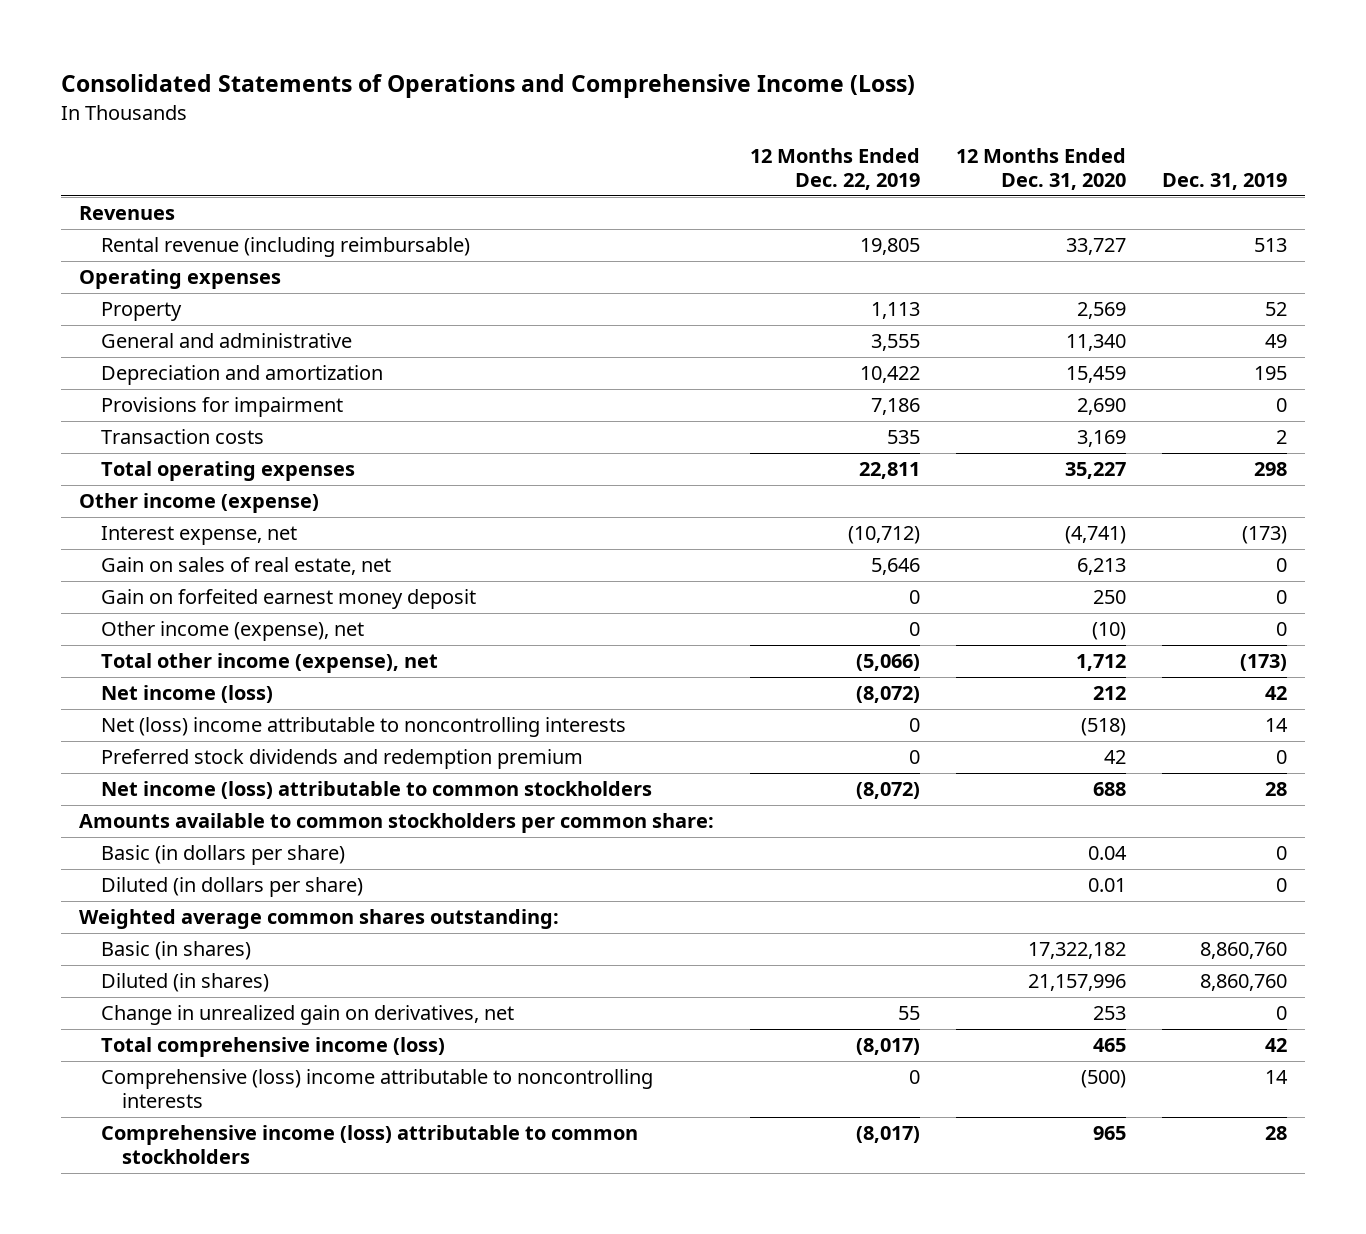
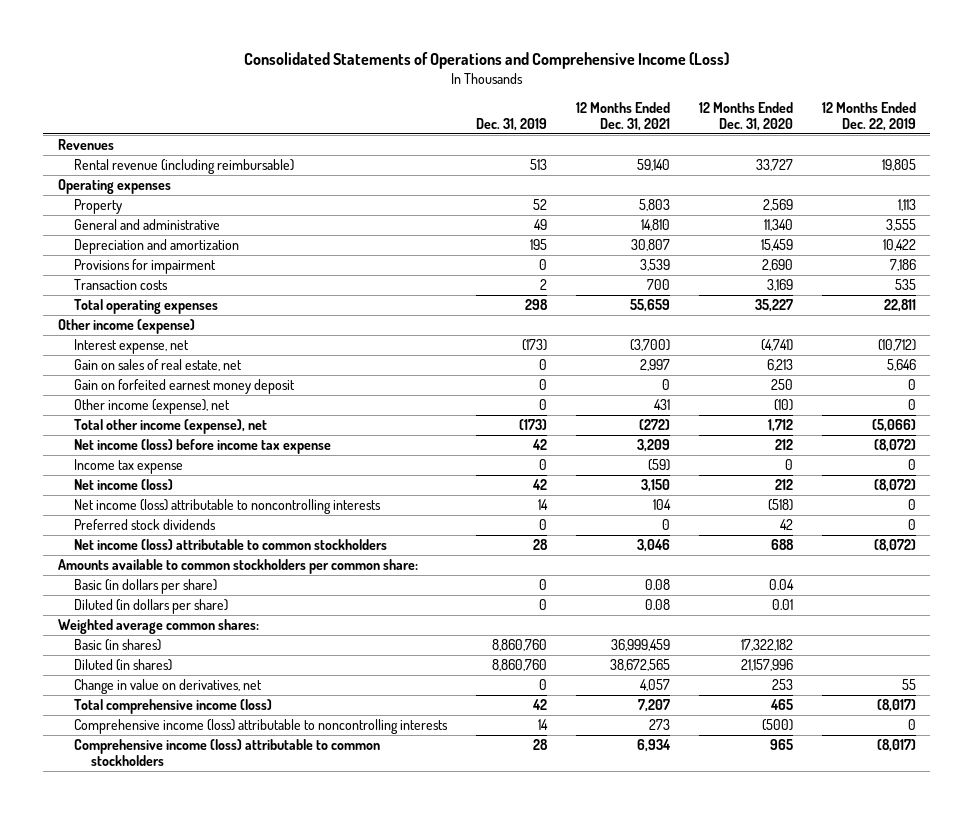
none -> [576,101,671,131] 12 Months Ended Dec. 31, 2021
none -> [74,439,332,455] Net income (loss) before income tax expense
none -> [74,459,184,475] Income tax expense
[100,717,626,738] Net (loss) income attributable to noncontrolling interests -> [74,499,382,515] Net income (loss) attributable to noncontrolling interests
[100,749,583,770] Preferred stock dividends and redemption premium -> [74,519,217,531] Preferred stock dividends
[79,909,560,930] Weighted average common shares outstanding: -> [57,619,259,635] Weighted average common shares:
[100,1005,514,1026] Change in unrealized gain on derivatives, net -> [74,679,263,695] Change in value on derivatives, net
[100,1069,653,1109] Comprehensive (loss) income attributable to noncontrolling interests -> [74,719,449,735] Comprehensive income (loss) attributable to noncontrolling interests

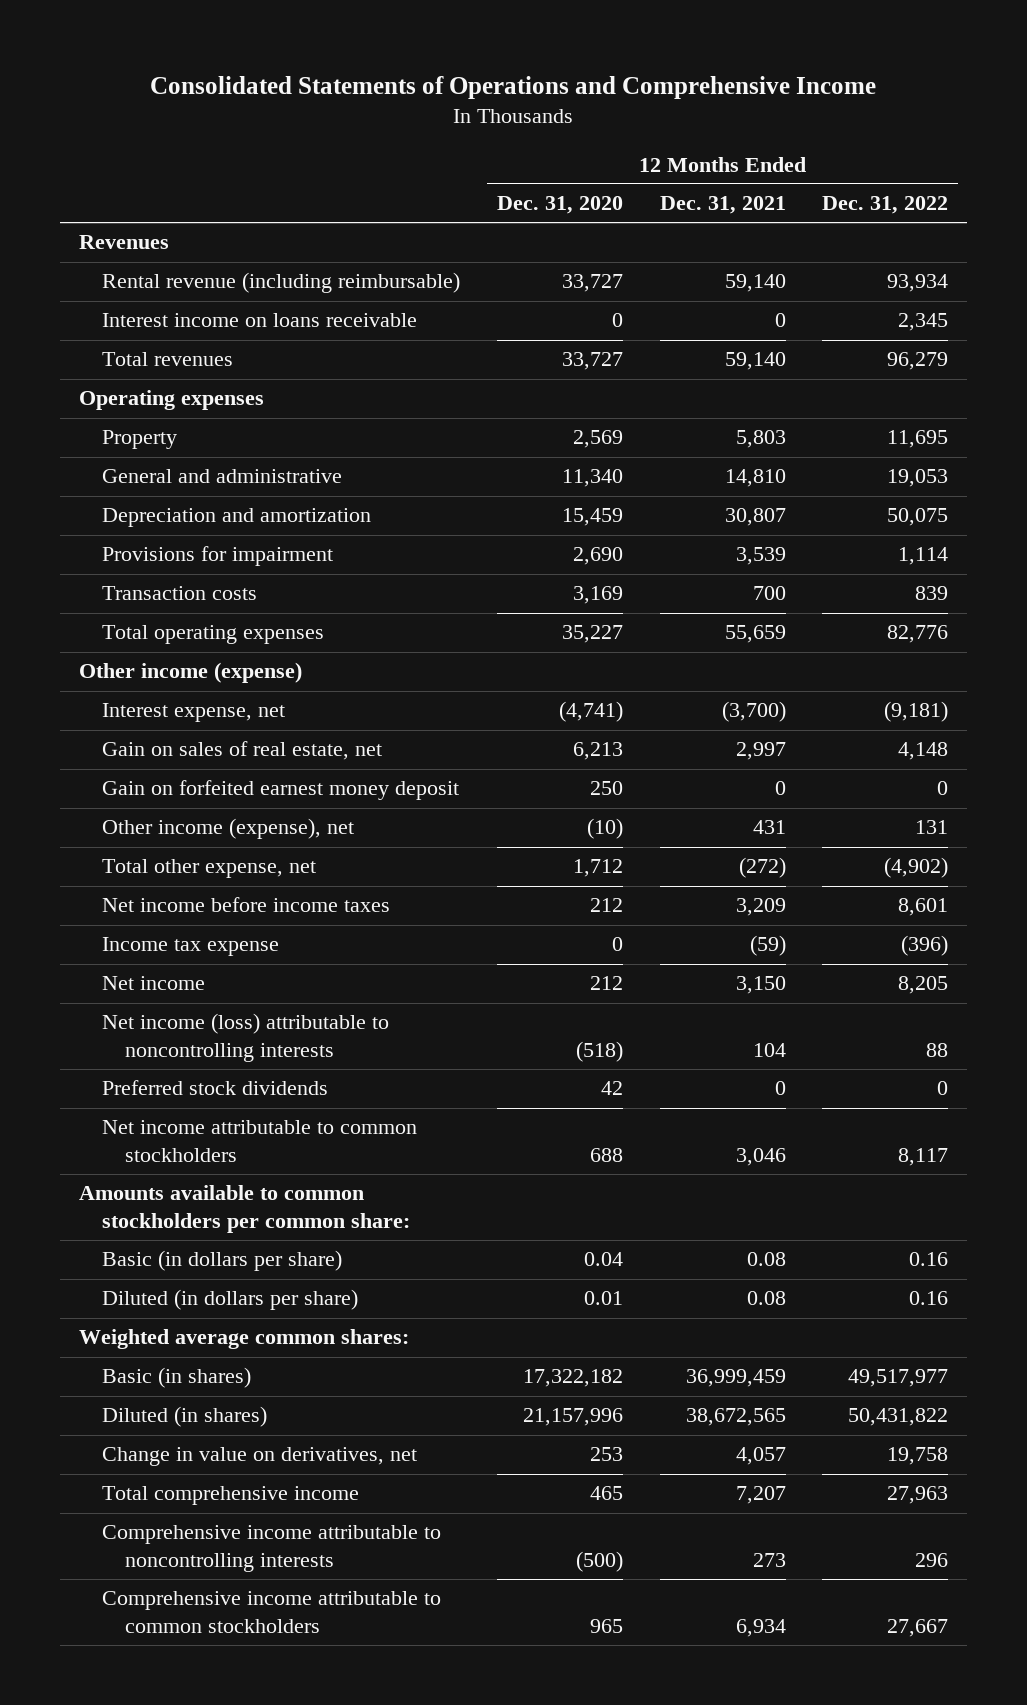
[243,51,729,69] Consolidated Statements of Operations and Comprehensive Income (Loss) -> [150,75,877,99] Consolidated Statements of Operations and Comprehensive Income
[476,117,548,131] Dec. 31, 2019 -> none
[821,101,916,131] 12 Months Ended Dec. 22, 2019 -> none
none -> [822,196,949,215] Dec. 31, 2022
none -> [101,313,417,328] Interest income on loans receivable
none -> [101,352,233,367] Total revenues
[74,419,268,435] Total other income (expense), net -> [101,859,316,879] Total other expense, net
[74,439,332,455] Net income (loss) before income tax expense -> [101,897,390,913] Net income before income taxes
[74,479,174,491] Net income (loss) -> [101,976,205,991] Net income
[74,539,388,551] Net income (loss) attributable to common stockholders -> [101,1120,417,1162] Net income attributable to common stockholders
[74,699,273,715] Total comprehensive income (loss) -> [101,1486,359,1506] Total comprehensive income
[74,719,449,735] Comprehensive income (loss) attributable to noncontrolling interests -> [101,1525,441,1572] Comprehensive income attributable to noncontrolling interests
[74,739,381,767] Comprehensive income (loss) attributable to common stockholders -> [101,1591,441,1633] Comprehensive income attributable to common stockholders

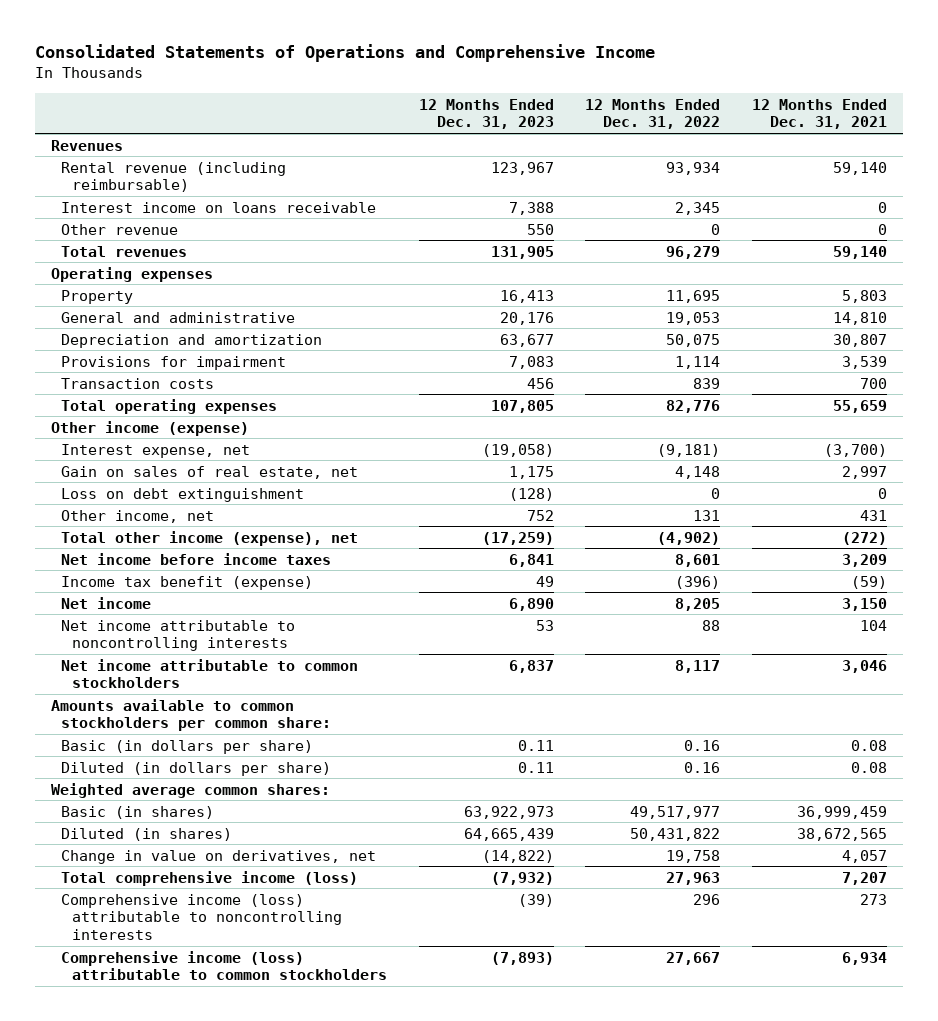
[496,196,623,215] Dec. 31, 2020 -> none
none -> [418,98,554,130] 12 Months Ended Dec. 31, 2023
none -> [61,223,179,235] Other revenue
[101,780,459,801] Gain on forfeited earnest money deposit -> none
none -> [61,487,305,502] Loss on debt extinguishment
[101,818,354,840] Other income (expense), net -> [61,509,215,523] Other income, net
[101,859,316,879] Total other expense, net -> [61,530,359,546] Total other income (expense), net
[101,937,279,957] Income tax expense -> [61,575,314,590] Income tax benefit (expense)
[101,1080,328,1096] Preferred stock dividends -> none
[101,1013,389,1062] Net income (loss) attributable to noncontrolling interests -> [61,619,296,652] Net income attributable to noncontrolling interests
[101,1486,359,1506] Total comprehensive income -> [61,870,359,886] Total comprehensive income (loss)
[101,1525,441,1572] Comprehensive income attributable to noncontrolling interests -> [61,893,343,940] Comprehensive income (loss) attributable to noncontrolling interests
[101,1591,441,1633] Comprehensive income attributable to common stockholders -> [61,950,388,981] Comprehensive income (loss) attributable to common stockholders

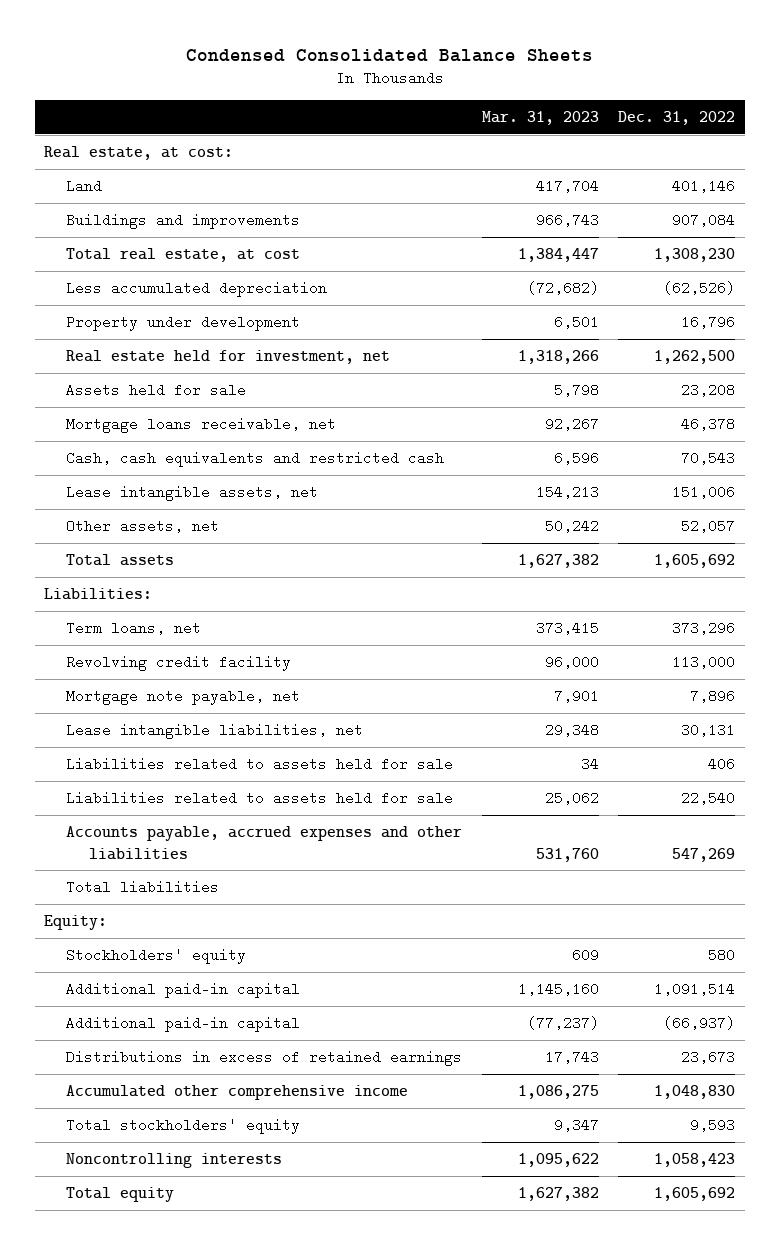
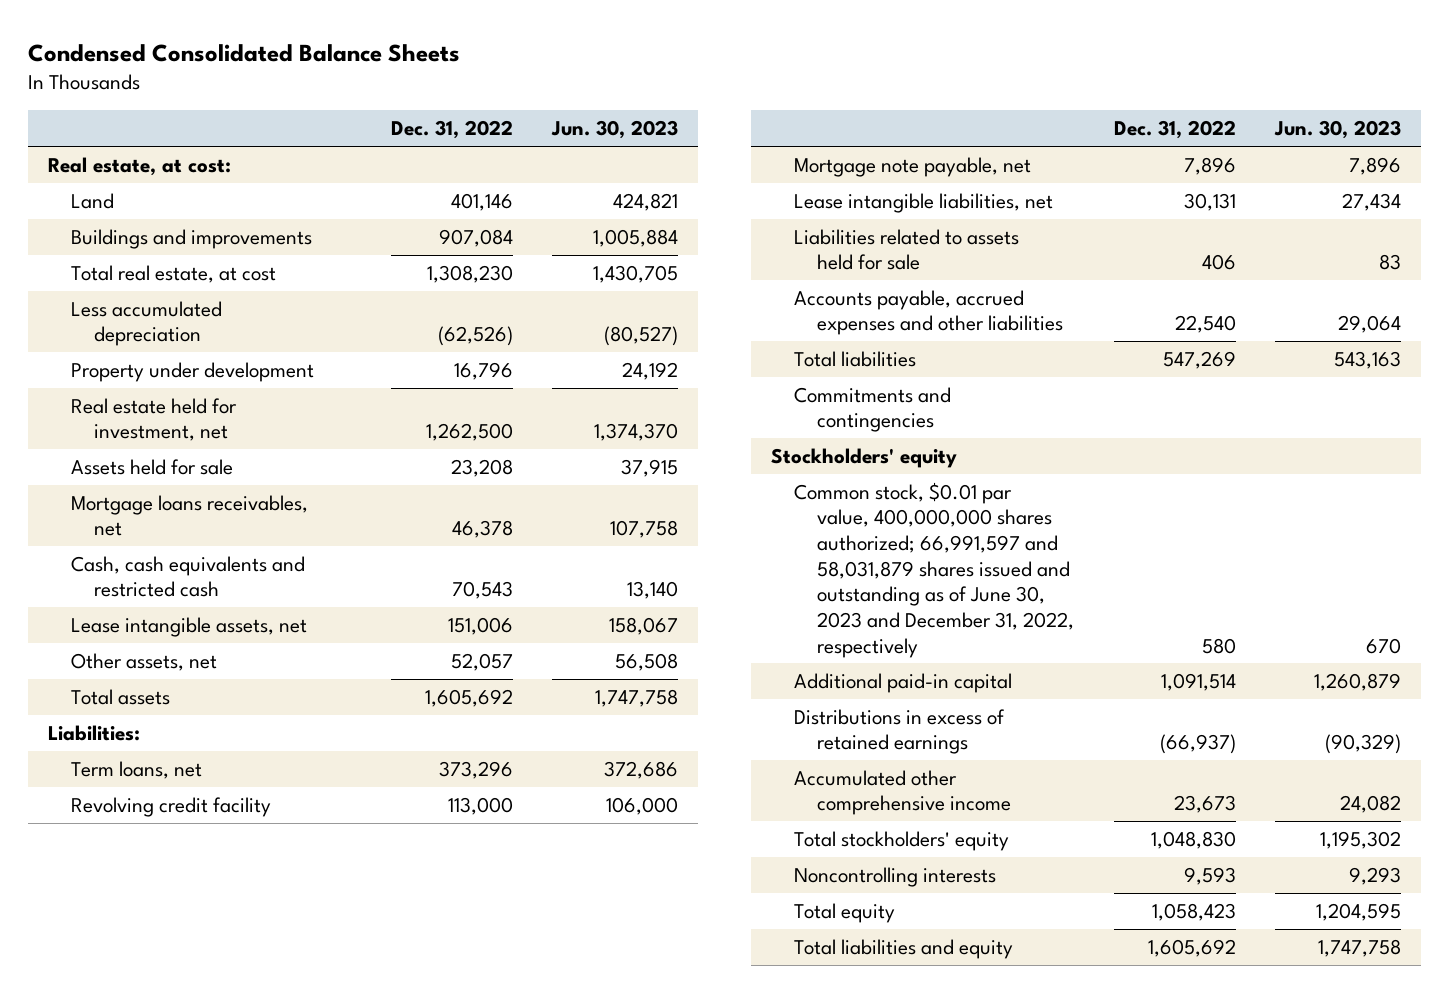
[481,110,599,125] Mar. 31, 2023 -> none
none -> [551,120,679,140] Jun. 30, 2023
[66,416,337,433] Mortgage loans receivable, net -> [70,494,308,537] Mortgage loans receivables, net
[66,790,454,805] Liabilities related to assets held for sale -> [793,289,1063,336] Accounts payable, accrued expenses and other liabilities
[66,825,463,860] Accounts payable, accrued expenses and other liabilities -> [793,350,916,367] Total liabilities
[66,879,220,894] Total liabilities -> [793,386,951,433] Commitments and contingencies
[44,914,108,930] Equity: -> [770,447,957,468] Stockholders' equity
[66,947,247,964] Stockholders' equity -> [793,481,1074,658] Common stock, $0.01 par value, 400,000,000 shares authorized; 66,991,597 and 58,031,879 shares issued and outstanding as of June 30, 2023 and December 31, 2022, respectively
[66,1015,301,1032] Additional paid-in capital -> [793,708,1005,755] Distributions in excess of retained earnings
[66,1049,463,1066] Distributions in excess of retained earnings -> [793,769,1011,816] Accumulated other comprehensive income
[66,1084,409,1100] Accumulated other comprehensive income -> [793,830,1009,851] Total stockholders' equity
[66,1117,301,1134] Total stockholders' equity -> [793,866,996,887] Noncontrolling interests
[66,1152,283,1168] Noncontrolling interests -> [793,902,895,923] Total equity
[66,1186,175,1202] Total equity -> [793,938,1013,959] Total liabilities and equity

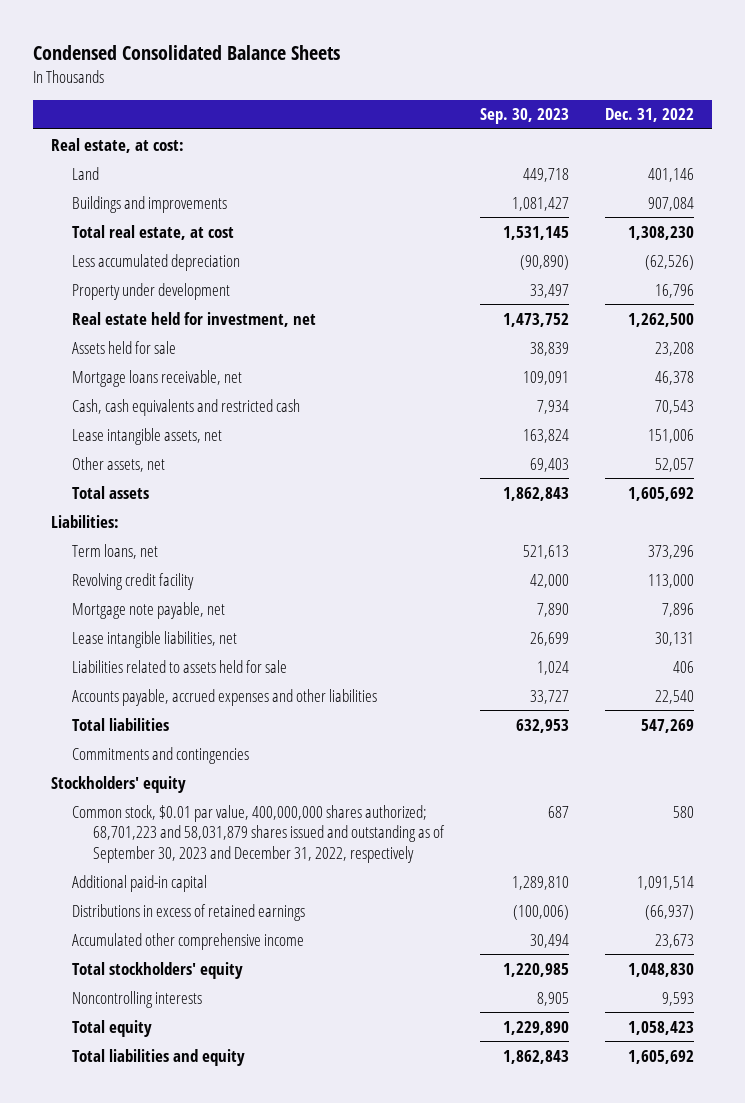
[551,120,679,140] Jun. 30, 2023 -> none
none -> [480,108,570,125] Sep. 30, 2023
[70,494,308,537] Mortgage loans receivables, net -> [72,369,243,387] Mortgage loans receivable, net
[793,481,1074,658] Common stock, $0.01 par value, 400,000,000 shares authorized; 66,991,597 and 58,031,879 shares issued and outstanding as of June 30, 2023 and December 31, 2022, respectively -> [72,804,446,863] Common stock, $0.01 par value, 400,000,000 shares authorized; 68,701,223 and 58,031,879 shares issued and outstanding as of September 30, 2023 and December 31, 2022, respectively

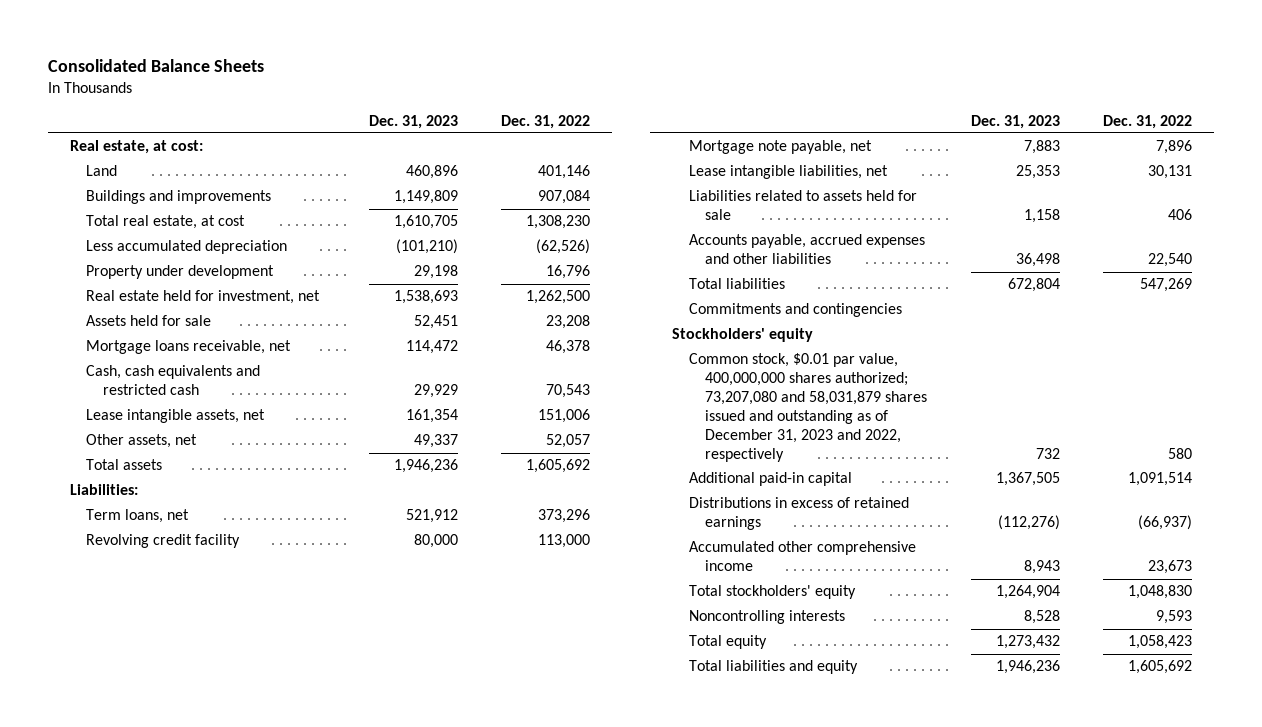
[33,44,341,60] Condensed Consolidated Balance Sheets -> [48,58,265,72] Consolidated Balance Sheets
[480,108,570,125] Sep. 30, 2023 -> none
none -> [368,114,458,129] Dec. 31, 2023
[72,804,446,863] Common stock, $0.01 par value, 400,000,000 shares authorized; 68,701,223 and 58,031,879 shares issued and outstanding as of September 30, 2023 and December 31, 2022, respectively -> [688,353,928,462] Common stock, $0.01 par value, 400,000,000 shares authorized; 73,207,080 and 58,031,879 shares issued and outstanding as of December 31, 2023 and 2022, respectively

